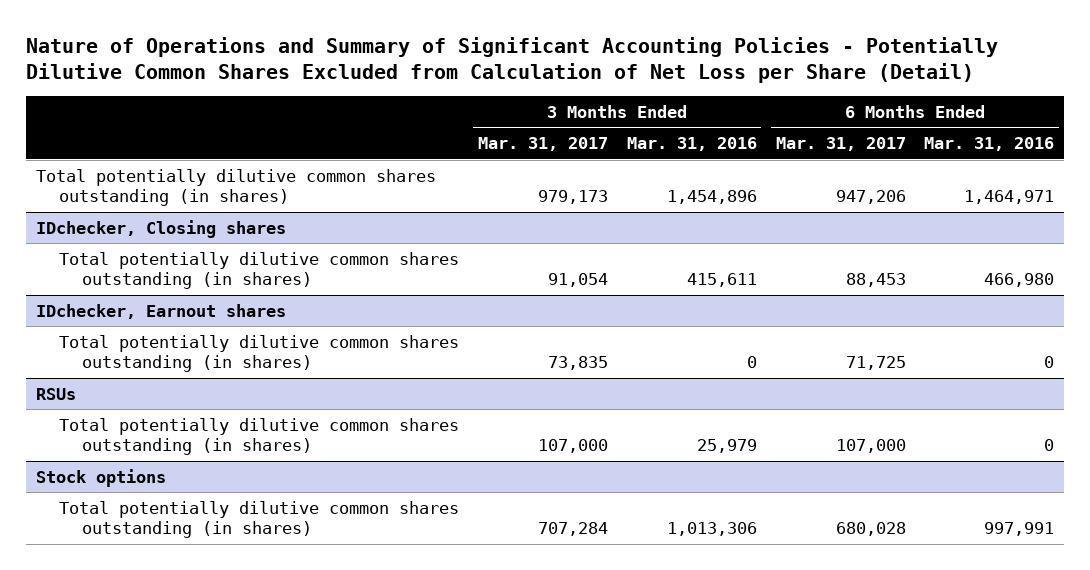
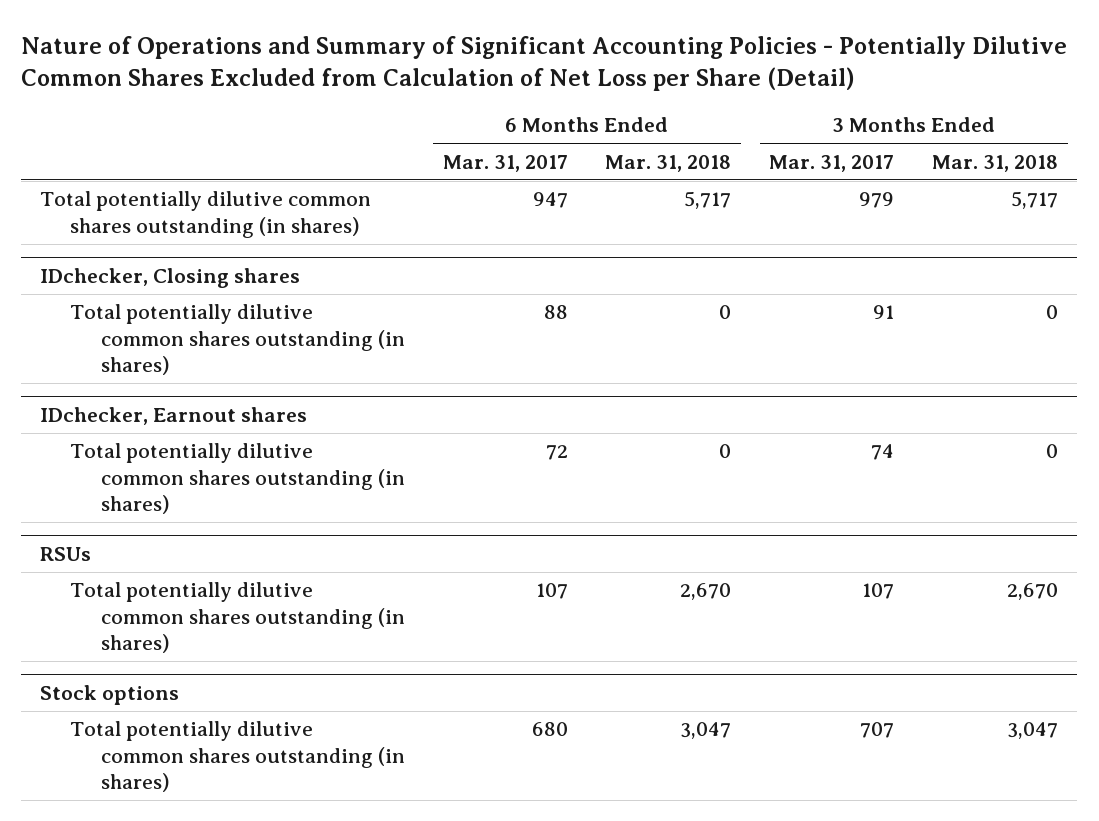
[626,137,757,152] Mar. 31, 2016 -> none
[924,137,1055,152] Mar. 31, 2016 -> none
none -> [605,154,732,172] Mar. 31, 2018
none -> [932,154,1059,172] Mar. 31, 2018
[537,190,608,205] 979,173 -> [859,192,895,209] 979
[835,190,906,205] 947,206 -> [532,192,568,209] 947
[547,273,608,288] 91,054 -> [873,305,895,320] 91
[845,273,906,288] 88,453 -> [543,305,568,320] 88
[547,356,608,371] 73,835 -> [871,444,895,461] 74
[845,356,906,371] 71,725 -> [545,445,568,461] 72
[537,439,608,454] 107,000 -> [862,583,895,600] 107
[835,439,906,454] 107,000 -> [535,583,568,600] 107
[537,522,608,537] 707,284 -> [860,722,895,739] 707
[835,522,906,537] 680,028 -> [531,722,568,737] 680

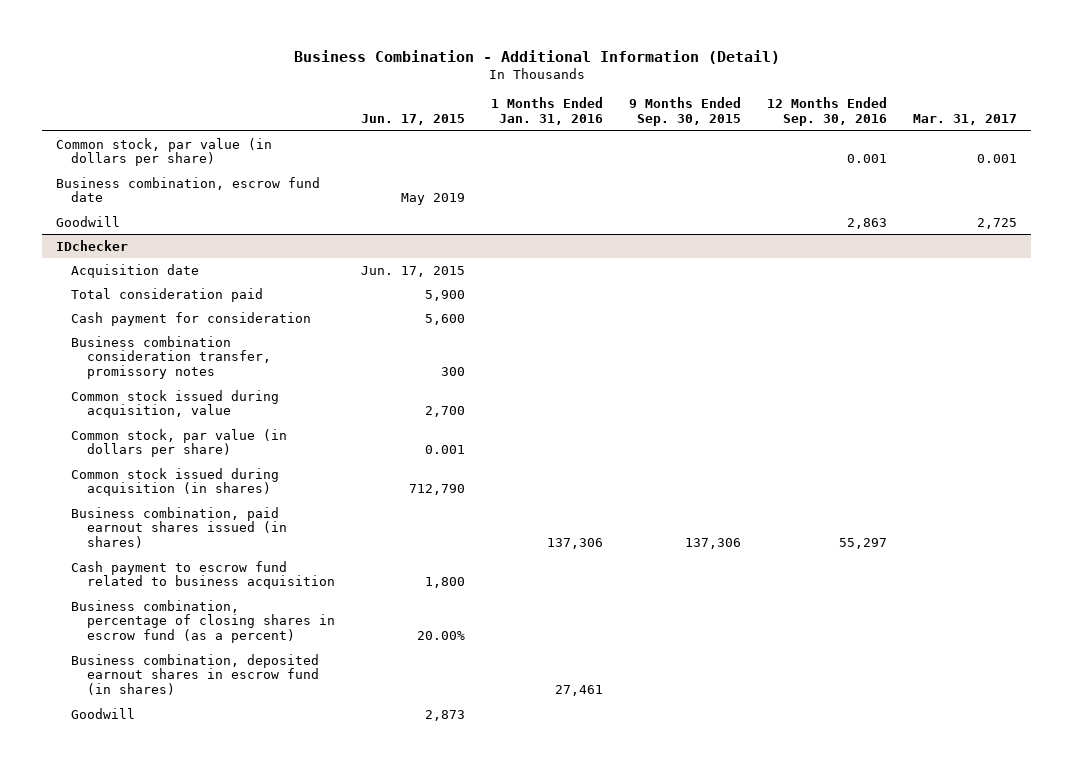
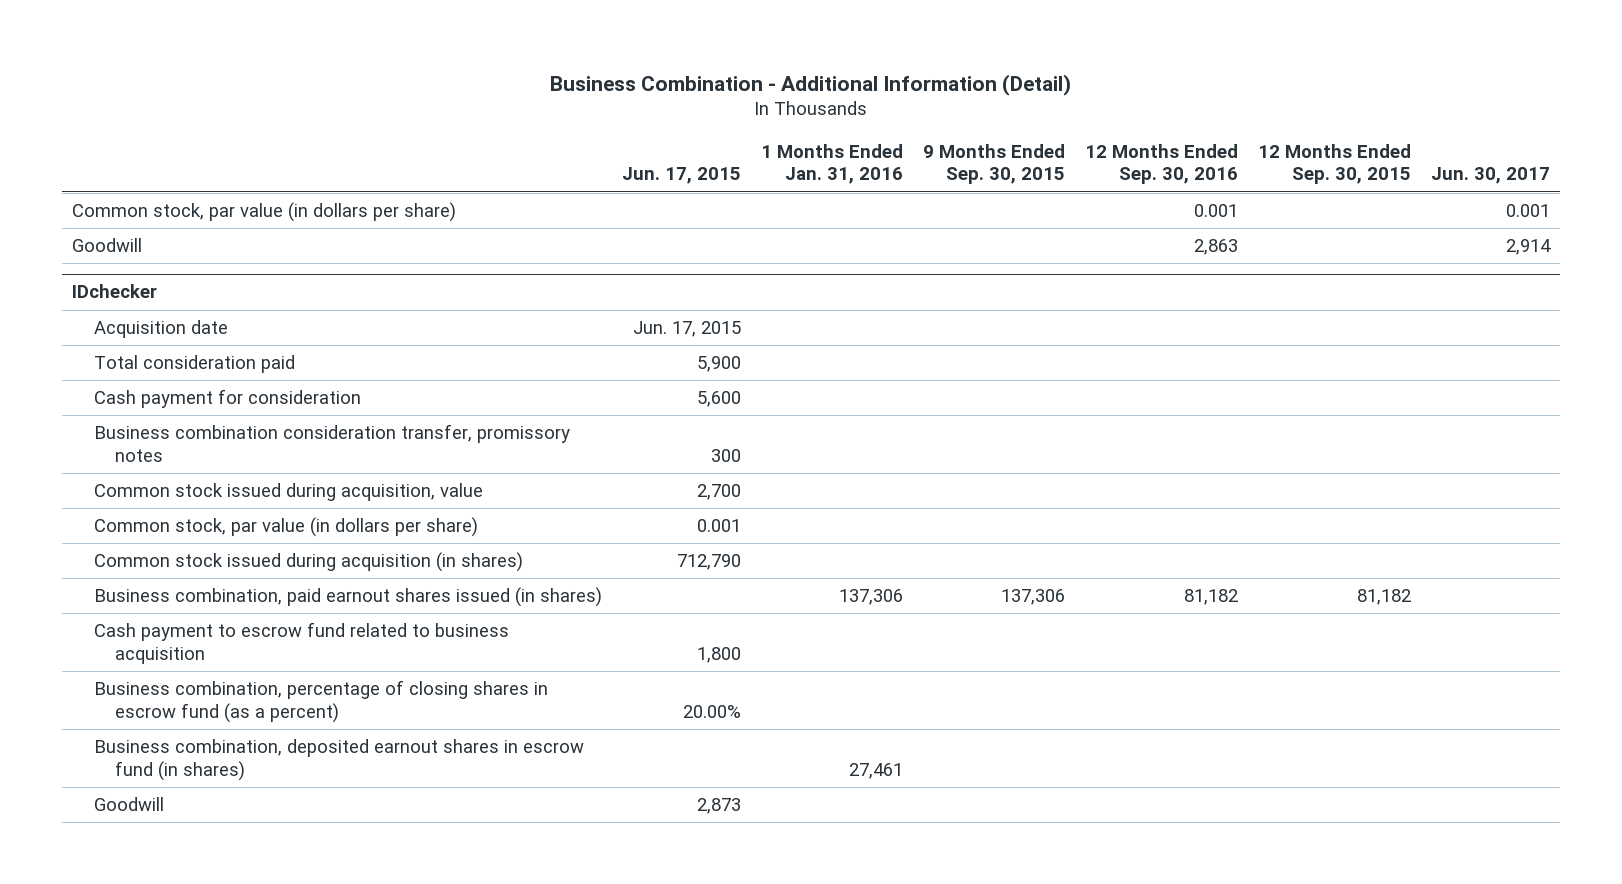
[913,114,1018,126] Mar. 31, 2017 -> none
none -> [1257,144,1411,185] 12 Months Ended Sep. 30, 2015
none -> [1430,167,1550,185] Jun. 30, 2017
[55,176,320,203] Business combination, escrow fund date -> none
[839,538,888,550] 55,297 -> [1183,589,1238,606] 81,182

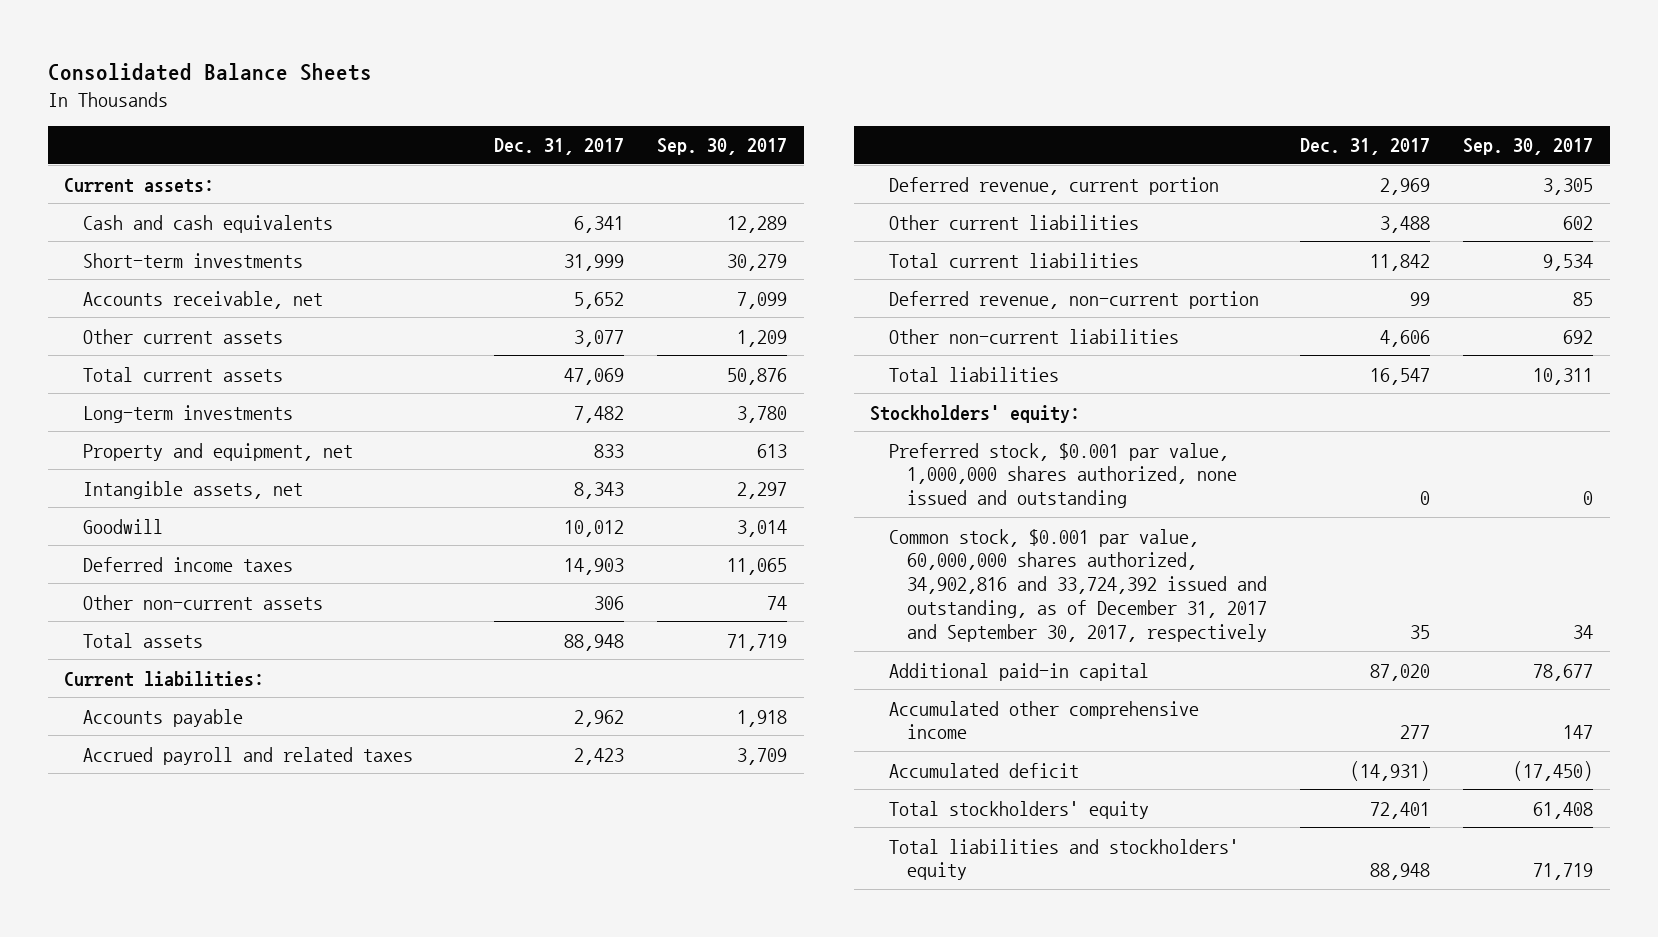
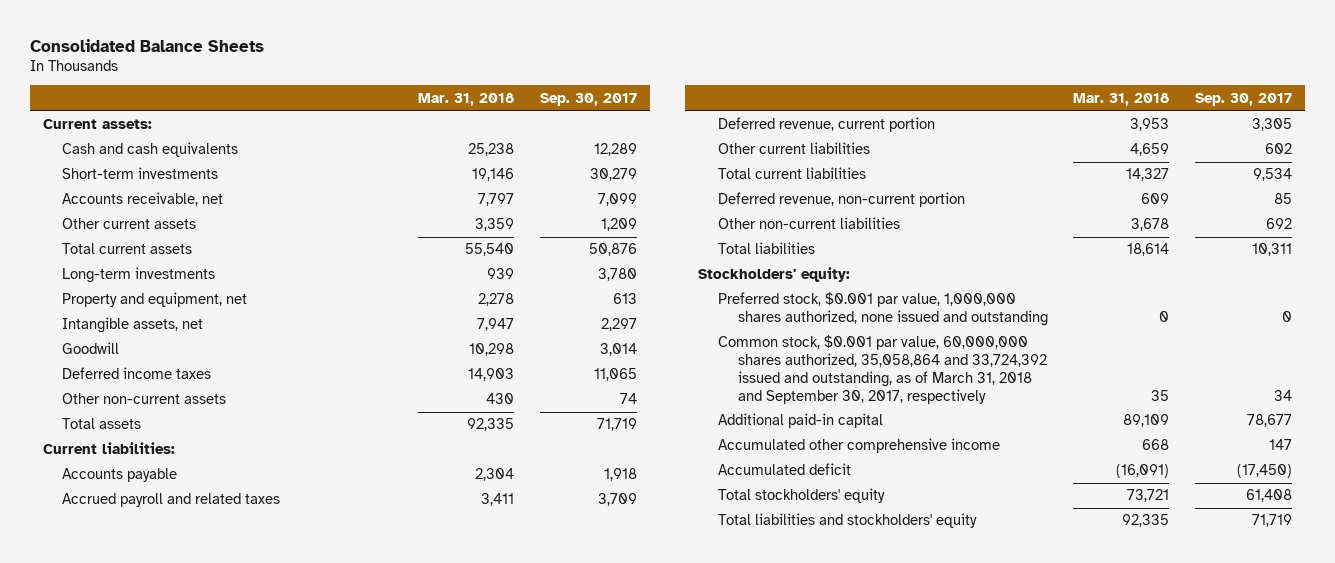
[494,138,625,156] Dec. 31, 2017 -> none
none -> [417,92,514,106] Mar. 31, 2018
[888,528,1268,642] Common stock, $0.001 par value, 60,000,000 shares authorized, 34,902,816 and 33,724,392 issued and outstanding, as of December 31, 2017 and September 30, 2017, respectively -> [717,335,1047,404] Common stock, $0.001 par value, 60,000,000 shares authorized, 35,058,864 and 33,724,392 issued and outstanding, as of March 31, 2018 and September 30, 2017, respectively

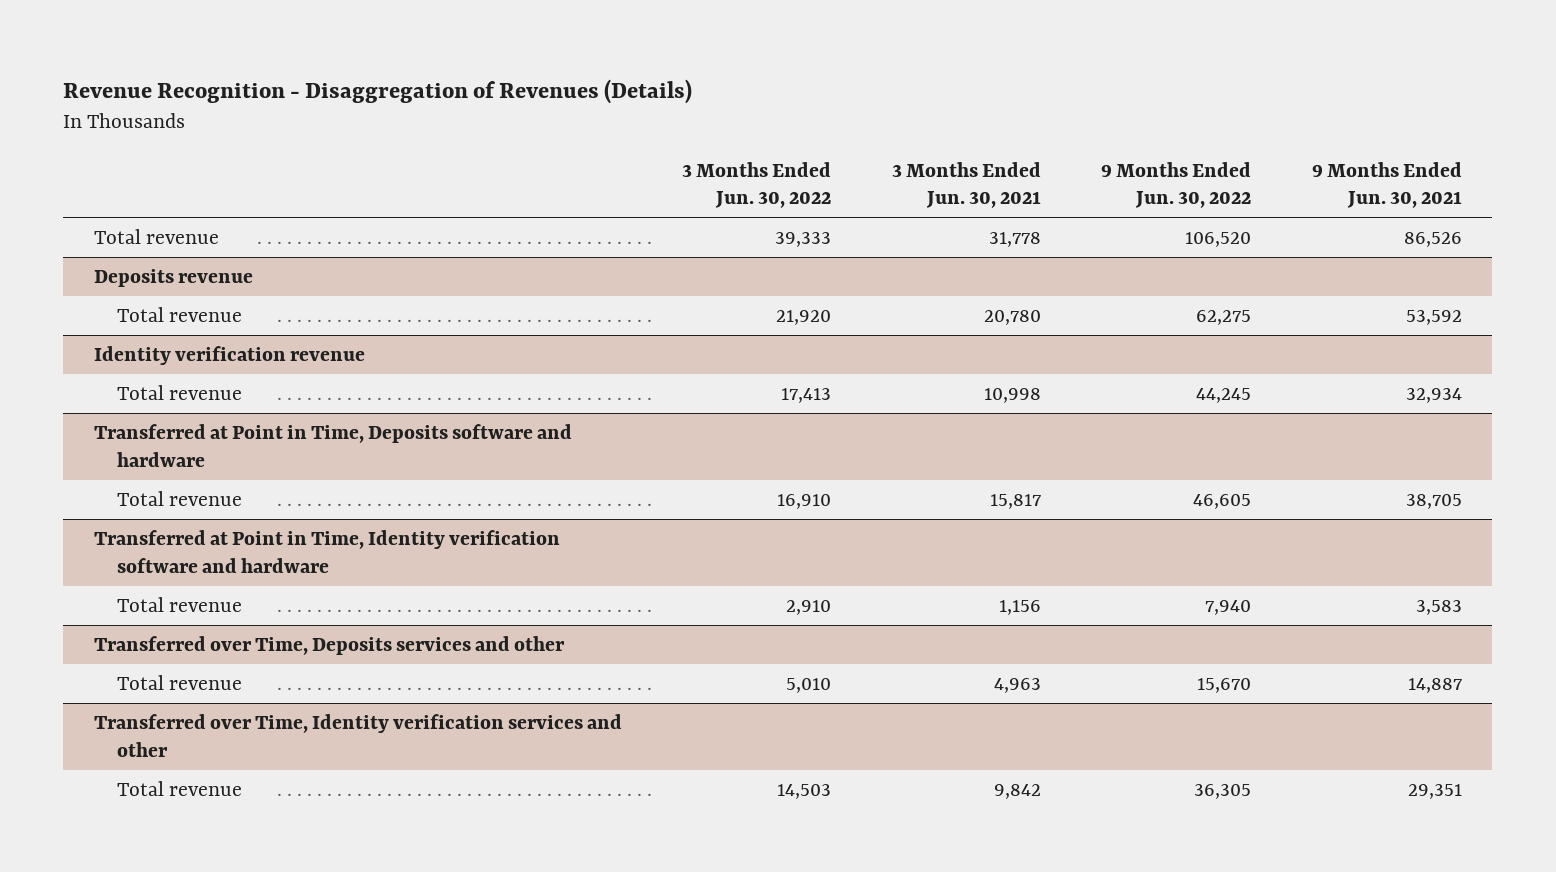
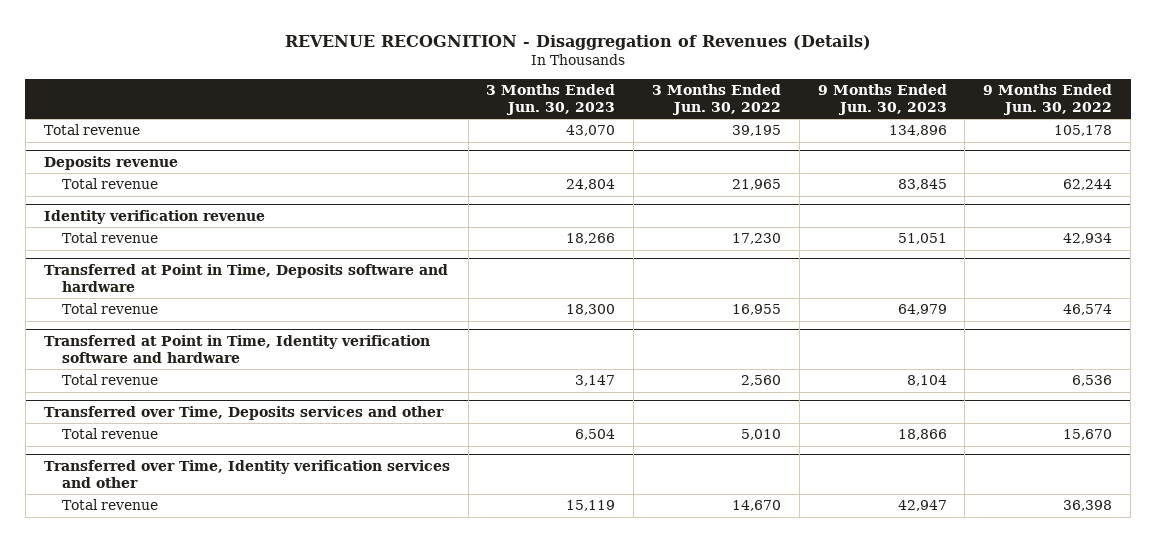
[63,79,693,105] Revenue Recognition - Disaggregation of Revenues (Details) -> [284,34,871,50] REVENUE RECOGNITION - Disaggregation of Revenues (Details)
[891,161,1041,209] 3 Months Ended Jun. 30, 2021 -> none
[1311,161,1462,209] 9 Months Ended Jun. 30, 2021 -> none
none -> [486,84,616,115] 3 Months Ended Jun. 30, 2023
none -> [817,84,947,115] 9 Months Ended Jun. 30, 2023
[775,231,832,247] 39,333 -> [731,125,781,137] 39,195
[1185,231,1252,247] 106,520 -> [1054,125,1113,137] 105,178
[776,309,832,325] 21,920 -> [731,179,781,191] 21,965
[1196,309,1252,325] 62,275 -> [1063,179,1113,191] 62,244
[781,387,832,403] 17,413 -> [731,233,781,245] 17,230
[1196,387,1252,403] 44,245 -> [1063,233,1113,245] 42,934
[777,493,832,509] 16,910 -> [731,304,781,316] 16,955
[1193,493,1252,509] 46,605 -> [1063,304,1113,316] 46,574
[786,599,832,615] 2,910 -> [740,375,781,387] 2,560
[1205,599,1252,615] 7,940 -> [1072,375,1113,387] 6,536
[777,783,832,799] 14,503 -> [731,500,781,512] 14,670
[1194,783,1252,799] 36,305 -> [1063,500,1113,512] 36,398

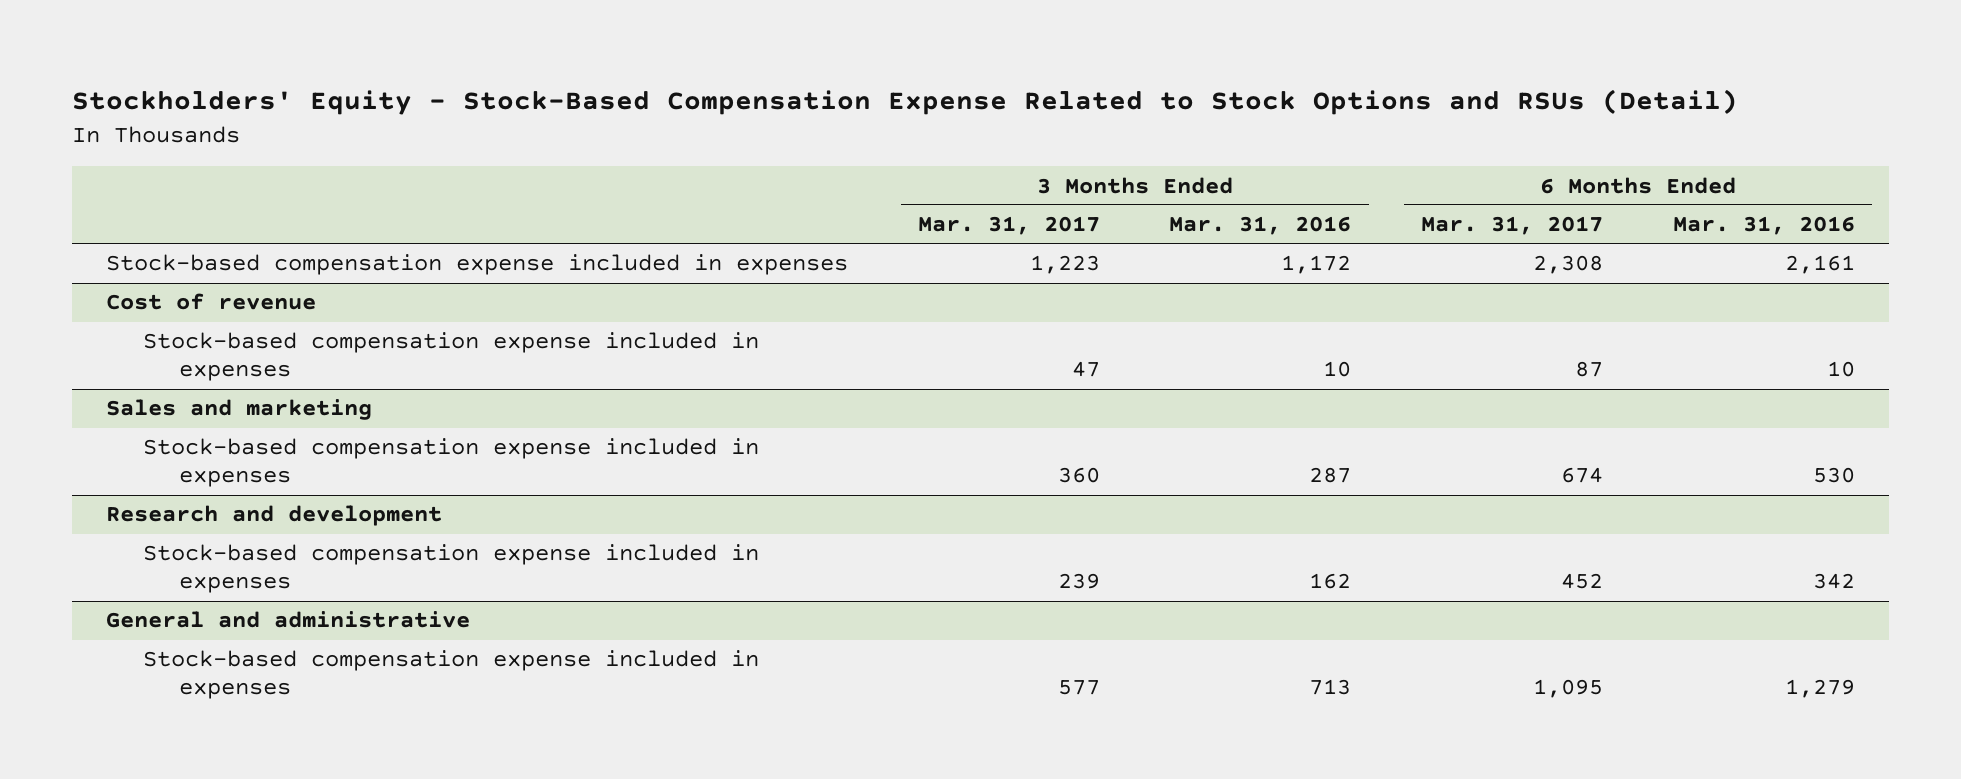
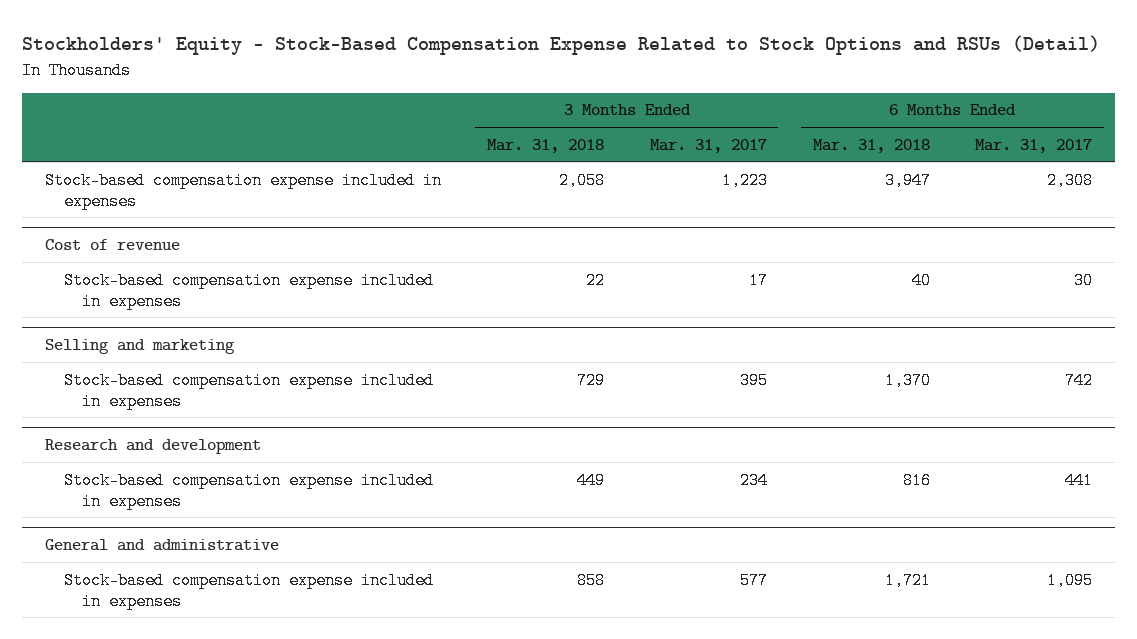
[1169,216,1352,236] Mar. 31, 2016 -> none
[1672,216,1855,236] Mar. 31, 2016 -> none
none -> [486,138,604,153] Mar. 31, 2018
none -> [812,138,930,153] Mar. 31, 2018
[1071,361,1100,378] 47 -> [748,271,768,289] 17
[1575,361,1604,378] 87 -> [1074,271,1094,289] 30
[106,399,373,421] Sales and marketing -> [44,339,235,355] Selling and marketing
[1057,467,1100,484] 360 -> [739,371,768,389] 395
[1561,467,1604,484] 674 -> [1065,371,1094,389] 742
[1057,573,1100,590] 239 -> [739,471,768,489] 234
[1561,573,1604,590] 452 -> [1065,471,1094,489] 441

